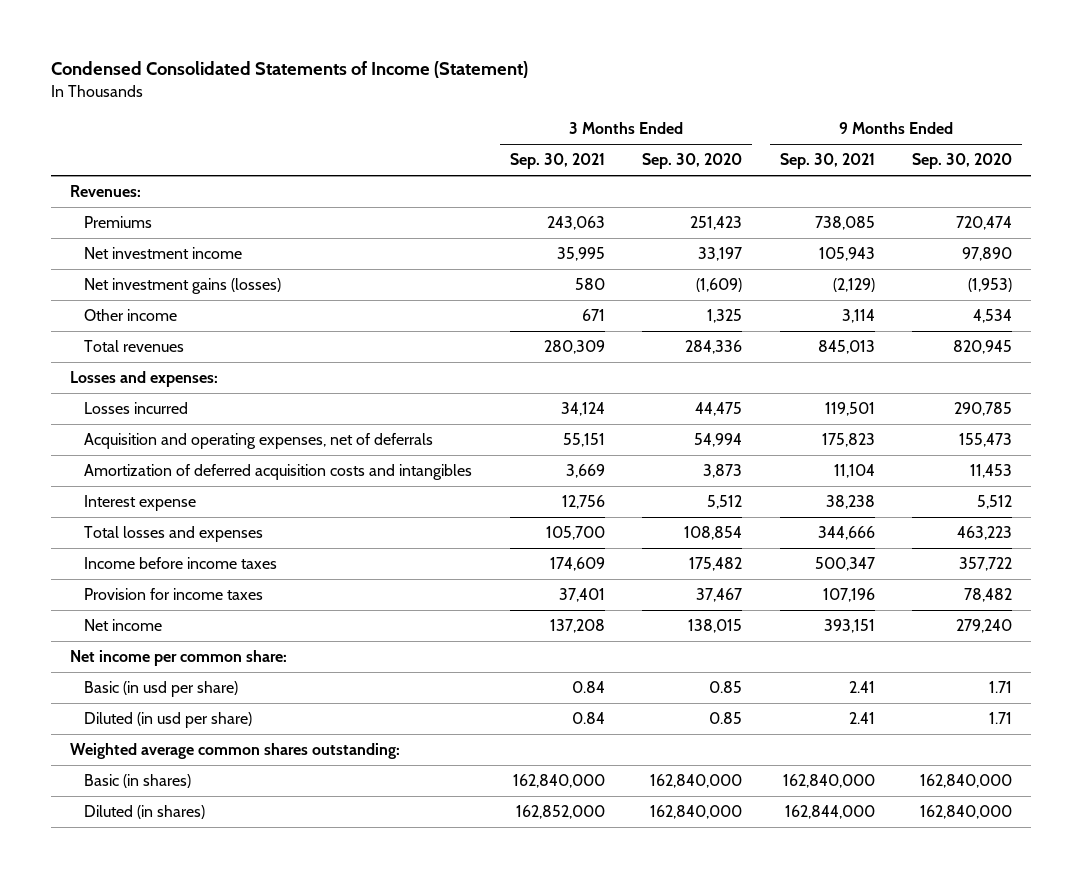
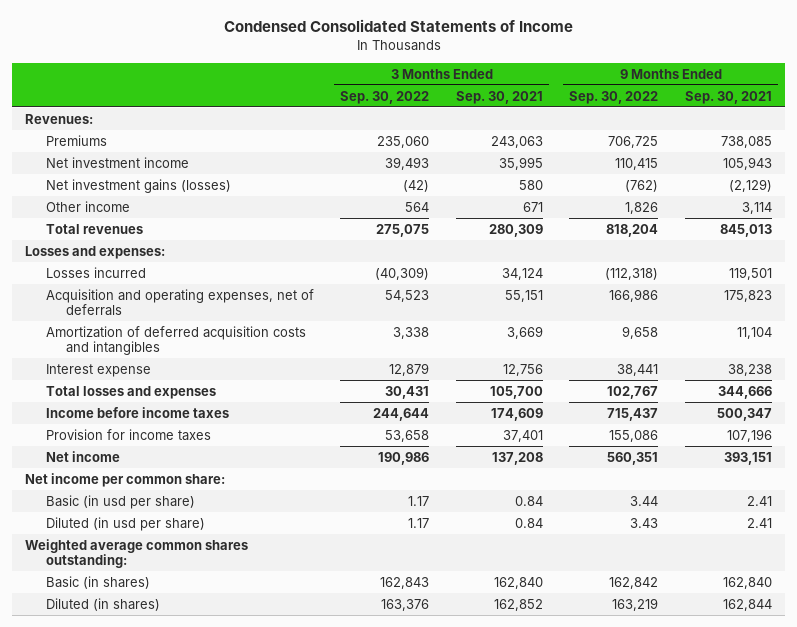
[50,61,528,79] Condensed Consolidated Statements of Income (Statement) -> [223,19,573,33] Condensed Consolidated Statements of Income
[642,153,743,170] Sep. 30, 2020 -> none
[912,153,1013,170] Sep. 30, 2020 -> none
none -> [340,90,430,104] Sep. 30, 2022
none -> [569,90,659,104] Sep. 30, 2022
[512,774,605,789] 162,840,000 -> [493,576,543,589] 162,840
[782,774,875,789] 162,840,000 -> [722,576,772,589] 162,840
[515,805,605,820] 162,852,000 -> [493,598,543,611] 162,852
[784,805,875,820] 162,844,000 -> [722,598,772,611] 162,844

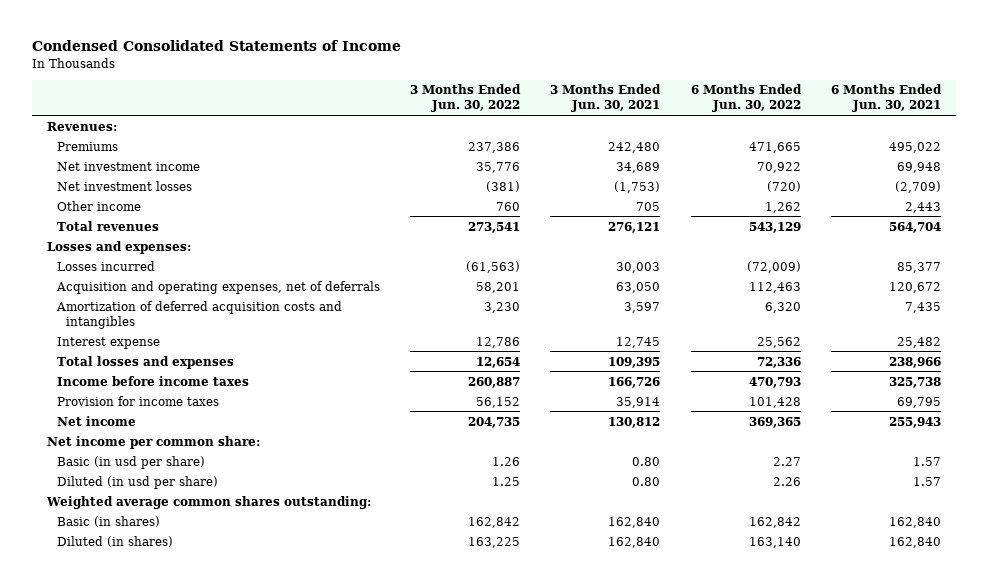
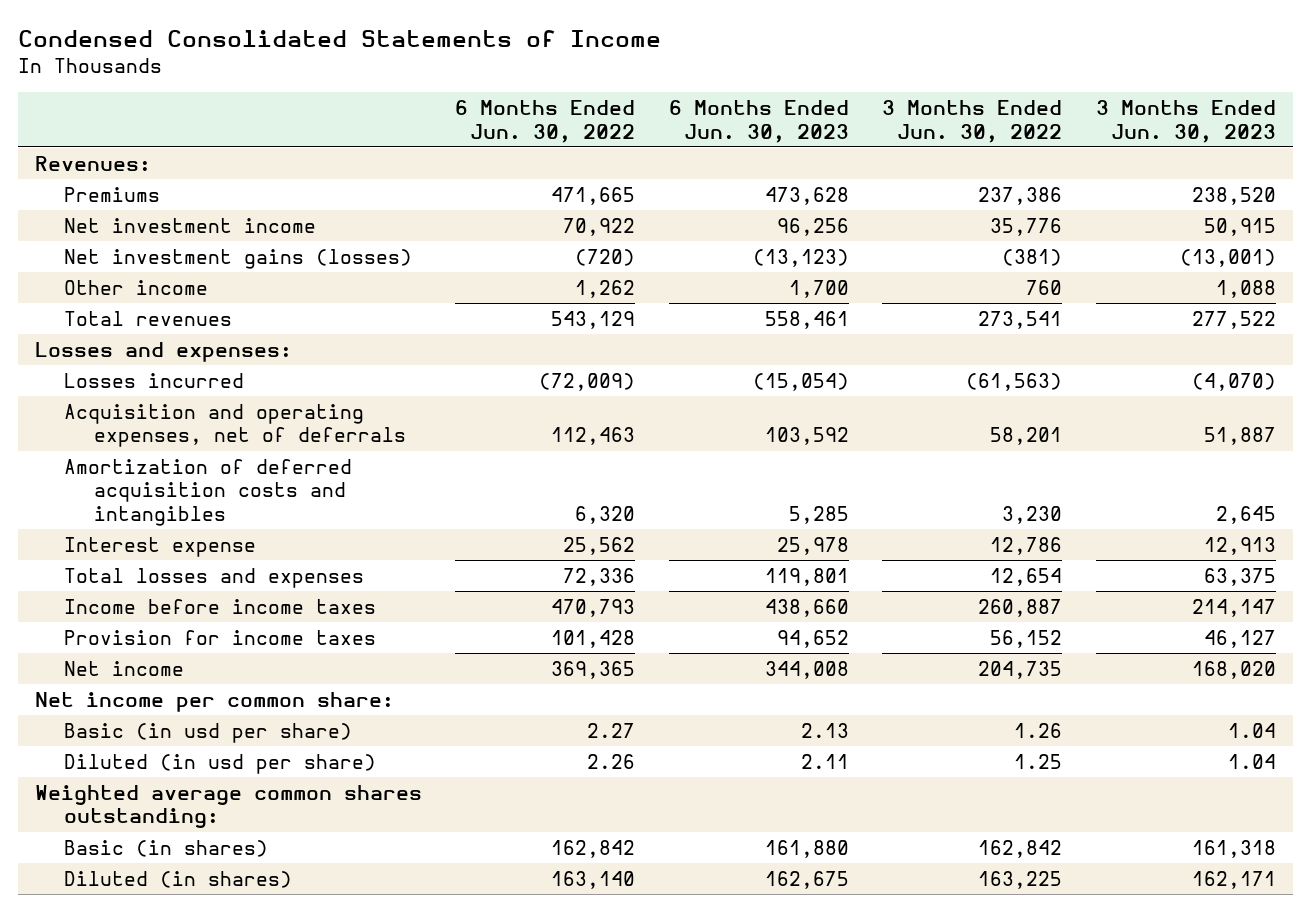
[550,84,662,113] 3 Months Ended Jun. 30, 2021 -> none
[831,84,943,113] 6 Months Ended Jun. 30, 2021 -> none
none -> [668,100,849,143] 6 Months Ended Jun. 30, 2023
none -> [1095,100,1276,143] 3 Months Ended Jun. 30, 2023
[56,180,192,191] Net investment losses -> [64,248,413,269] Net investment gains (losses)

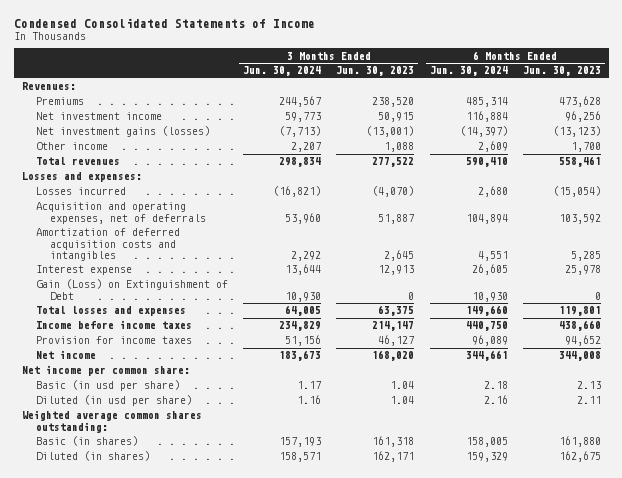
[455,100,636,143] 6 Months Ended Jun. 30, 2022 -> none
[882,100,1063,143] 3 Months Ended Jun. 30, 2022 -> none
none -> [242,66,321,77] Jun. 30, 2024
none -> [429,66,508,77] Jun. 30, 2024
none -> [35,279,228,300] Gain (Loss) on Extinguishment of Debt

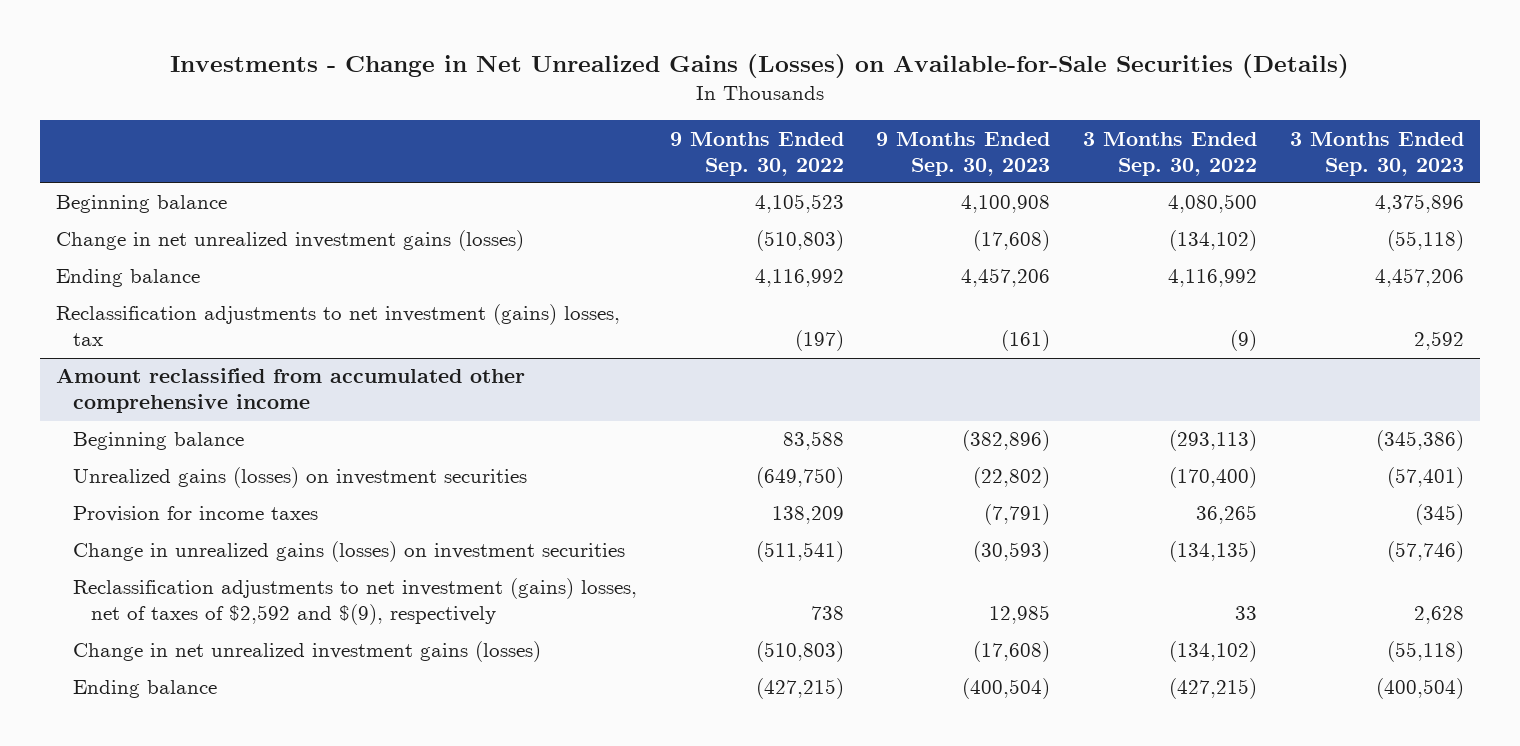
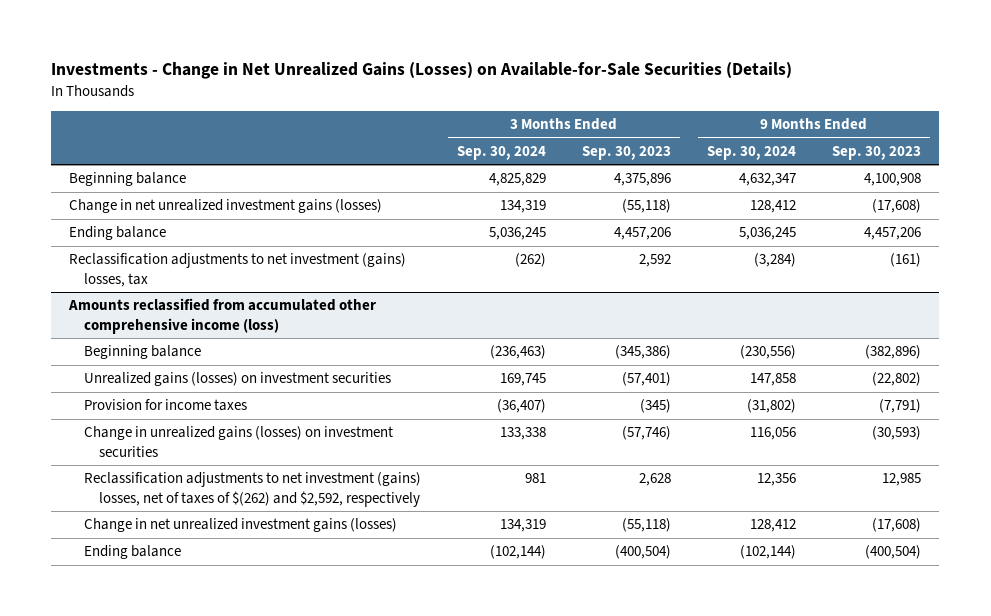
[669,131,844,176] 9 Months Ended Sep. 30, 2022 -> none
[1083,131,1258,176] 3 Months Ended Sep. 30, 2022 -> none
none -> [457,145,547,160] Sep. 30, 2024
none -> [707,145,797,160] Sep. 30, 2024
[55,368,525,414] Amount reclassified from accumulated other comprehensive income -> [68,298,377,334] Amounts reclassified from accumulated other comprehensive income (loss)
[73,578,638,626] Reclassification adjustments to net investment (gains) losses, net of taxes of $2,592 and $(9), respectively -> [84,472,422,507] Reclassification adjustments to net investment (gains) losses, net of taxes of $(262) and $2,592, respectively

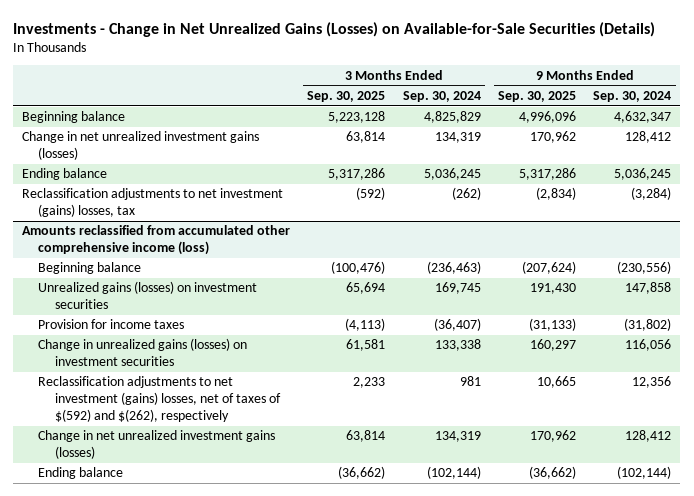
[582,145,672,160] Sep. 30, 2023 -> none
[832,145,922,160] Sep. 30, 2023 -> none
none -> [307,90,386,102] Sep. 30, 2025
none -> [498,90,577,102] Sep. 30, 2025
[84,472,422,507] Reclassification adjustments to net investment (gains) losses, net of taxes of $(262) and $2,592, respectively -> [38,376,281,422] Reclassification adjustments to net investment (gains) losses, net of taxes of $(592) and $(262), respectively

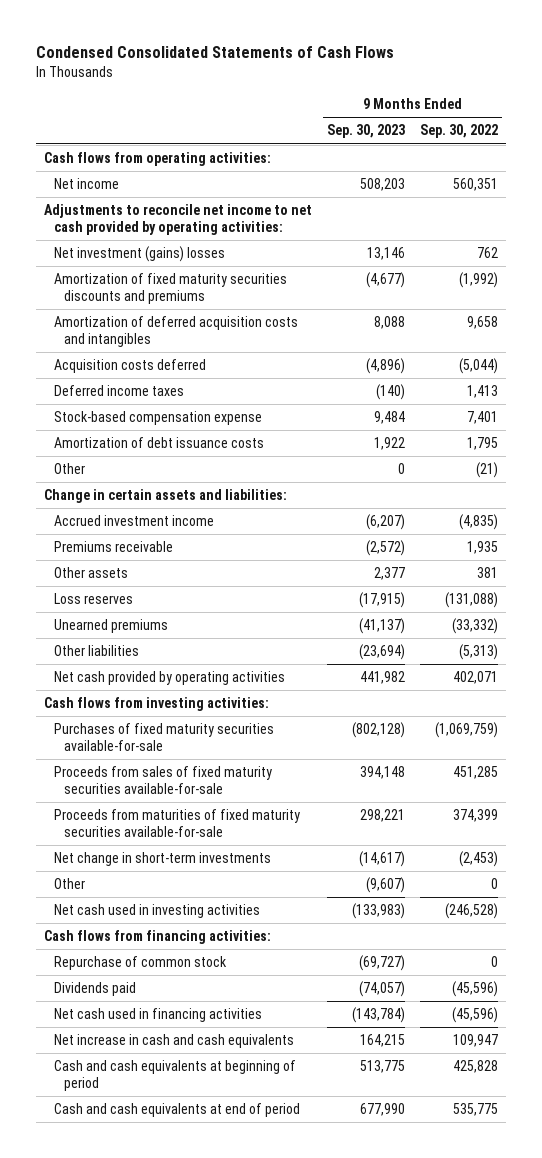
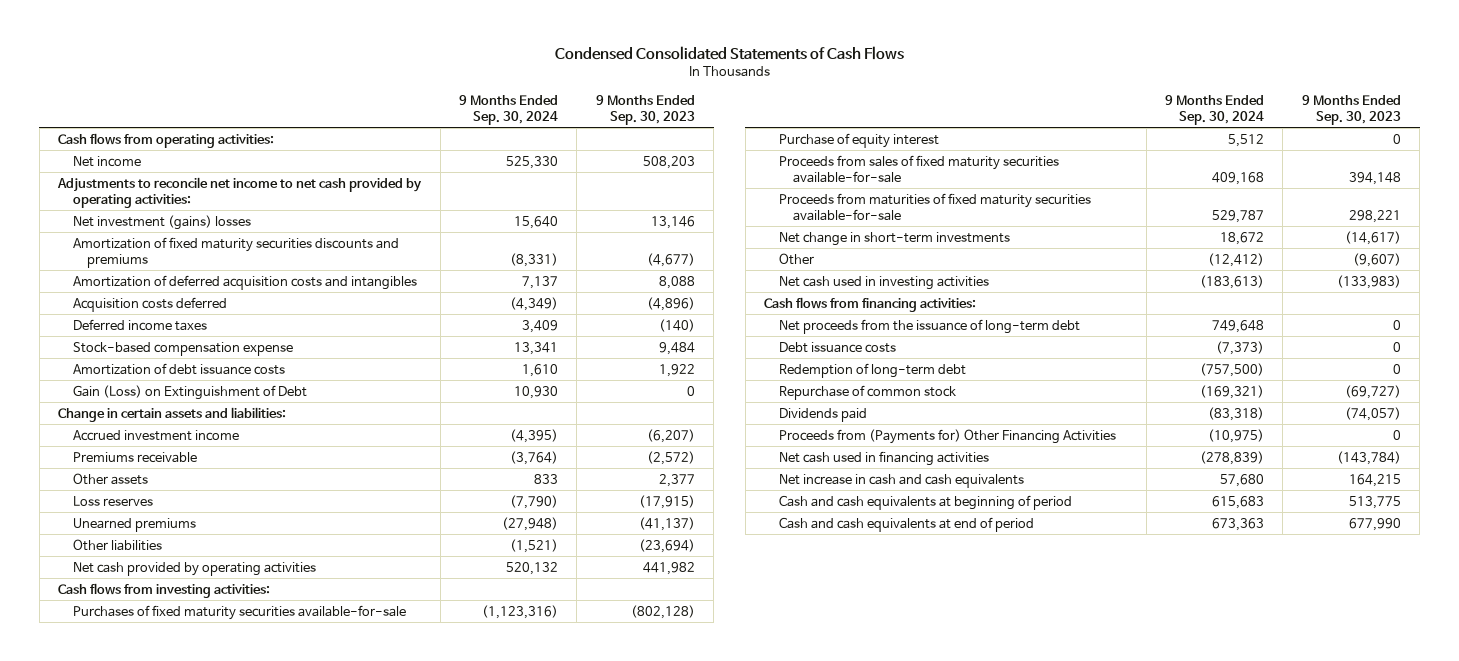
[420,124,499,139] Sep. 30, 2022 -> none
none -> [459,94,559,125] 9 Months Ended Sep. 30, 2024
[53,463,85,475] Other -> none
none -> [72,384,307,400] Gain (Loss) on Extinguishment of Debt
none -> [778,132,939,148] Purchase of equity interest
none -> [778,318,1080,334] Net proceeds from the issuance of long-term debt
none -> [778,341,896,353] Debt issuance costs
none -> [778,362,966,378] Redemption of long-term debt
none -> [778,428,1116,444] Proceeds from (Payments for) Other Financing Activities

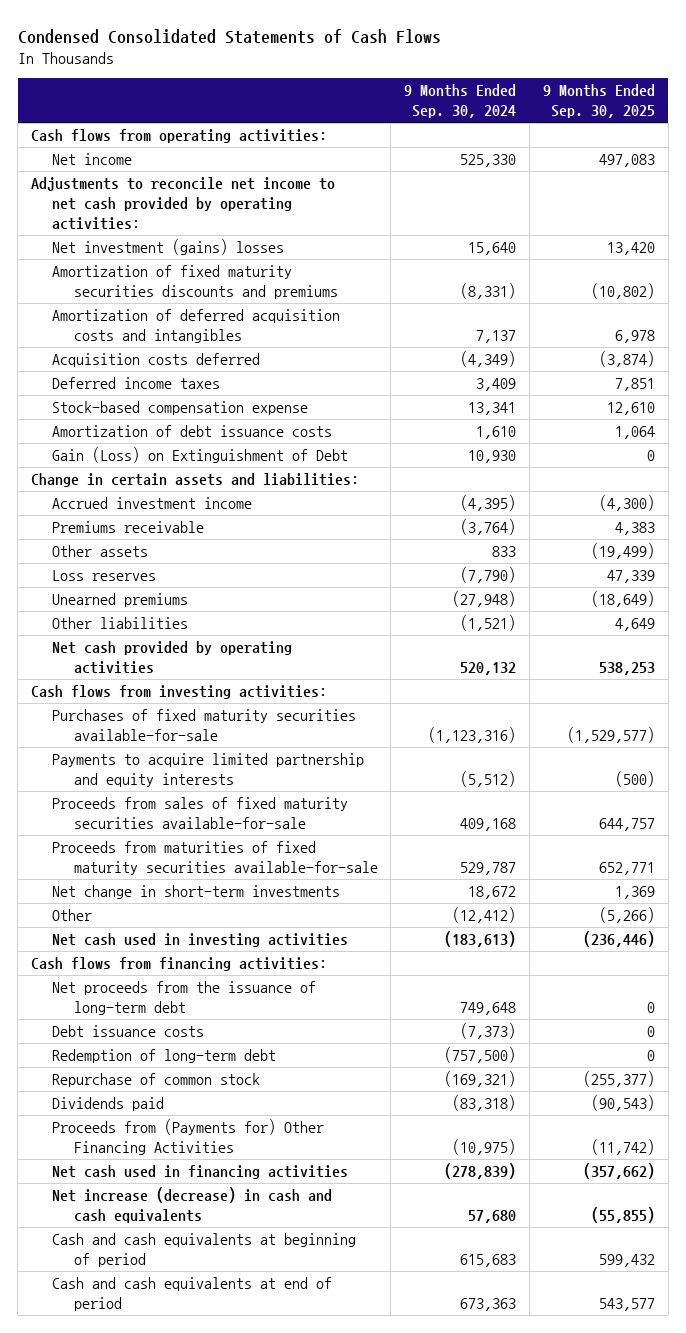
[595,94,695,125] 9 Months Ended Sep. 30, 2023 -> none
none -> [542,84,655,119] 9 Months Ended Sep. 30, 2025
[778,132,939,148] Purchase of equity interest -> none
none -> [52,752,365,787] Payments to acquire limited partnership and equity interests
[778,473,1024,488] Net increase in cash and cash equivalents -> [52,1186,333,1223] Net increase (decrease) in cash and cash equivalents

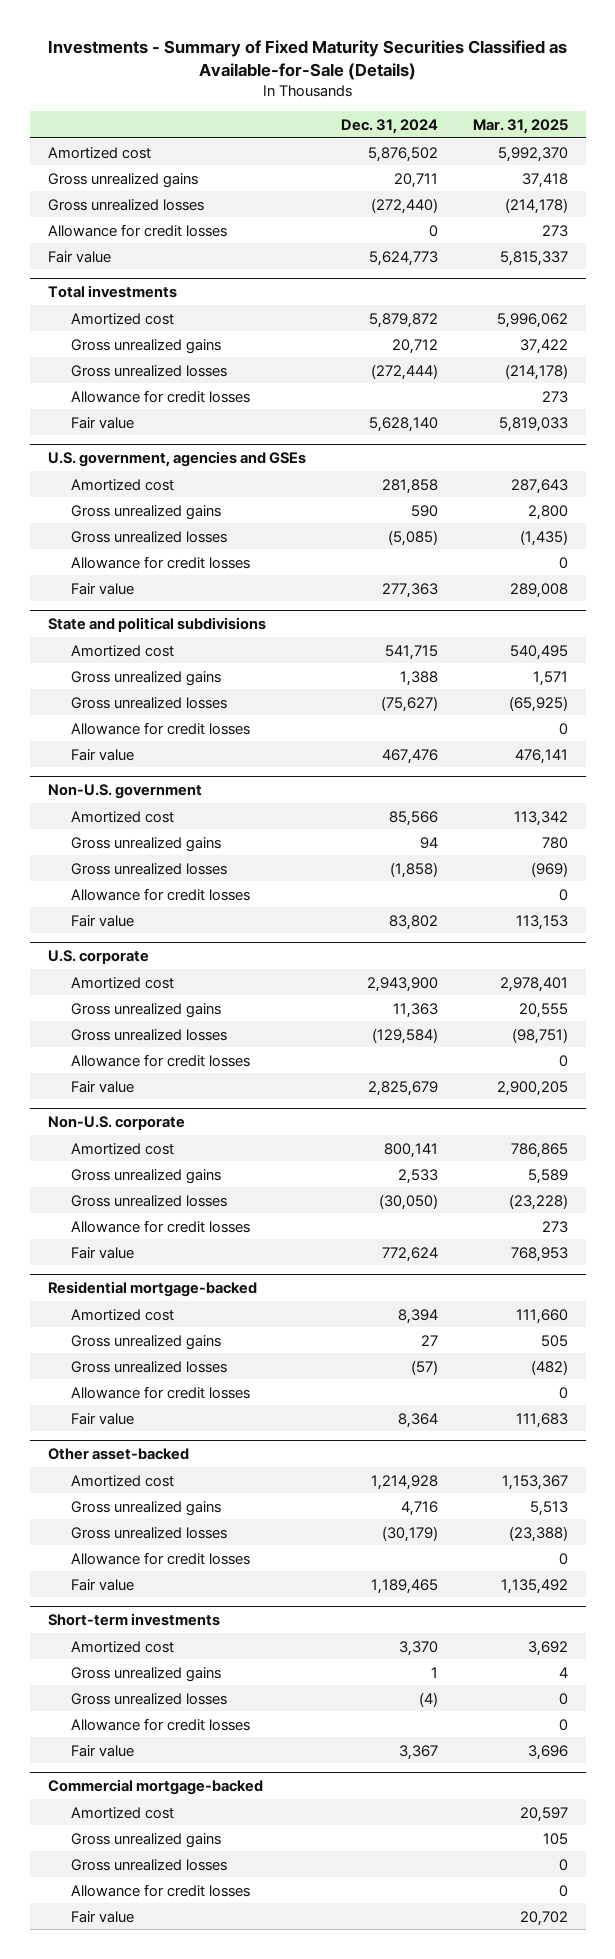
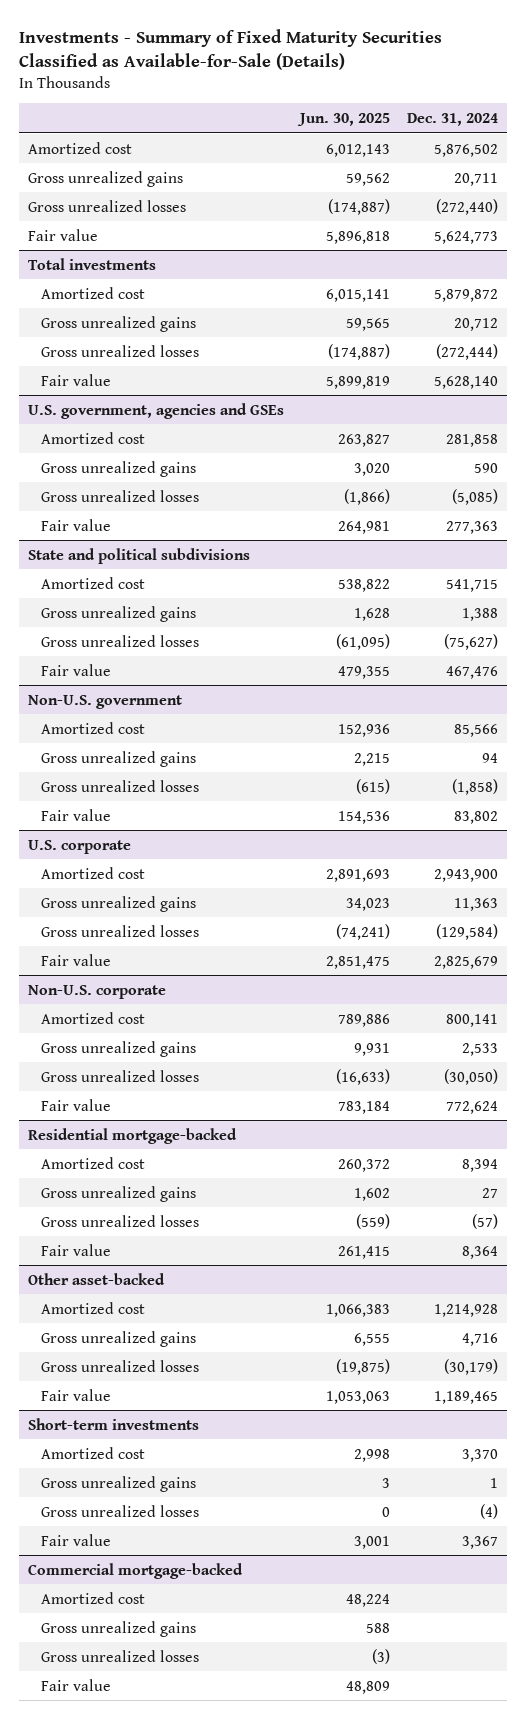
[472,118,568,134] Mar. 31, 2025 -> none
none -> [297,112,391,126] Jun. 30, 2025
[47,223,227,237] Allowance for credit losses -> none
[70,389,250,403] Allowance for credit losses -> none
[70,555,250,569] Allowance for credit losses -> none
[70,721,250,735] Allowance for credit losses -> none
[70,887,250,901] Allowance for credit losses -> none
[70,1053,250,1067] Allowance for credit losses -> none
[70,1219,250,1233] Allowance for credit losses -> none
[70,1385,250,1399] Allowance for credit losses -> none
[70,1551,250,1565] Allowance for credit losses -> none
[70,1717,250,1731] Allowance for credit losses -> none
[70,1883,250,1897] Allowance for credit losses -> none

